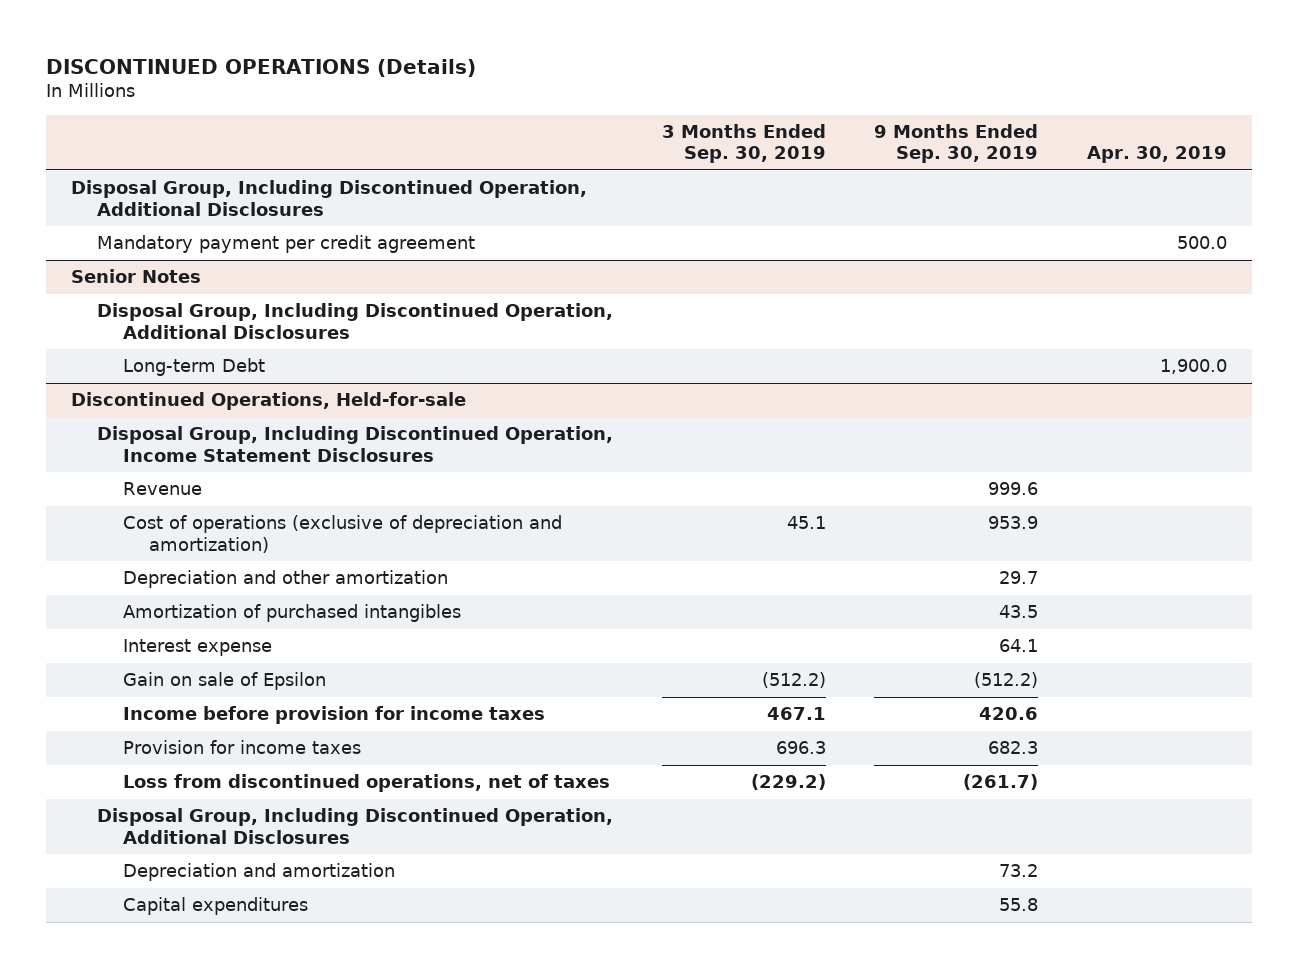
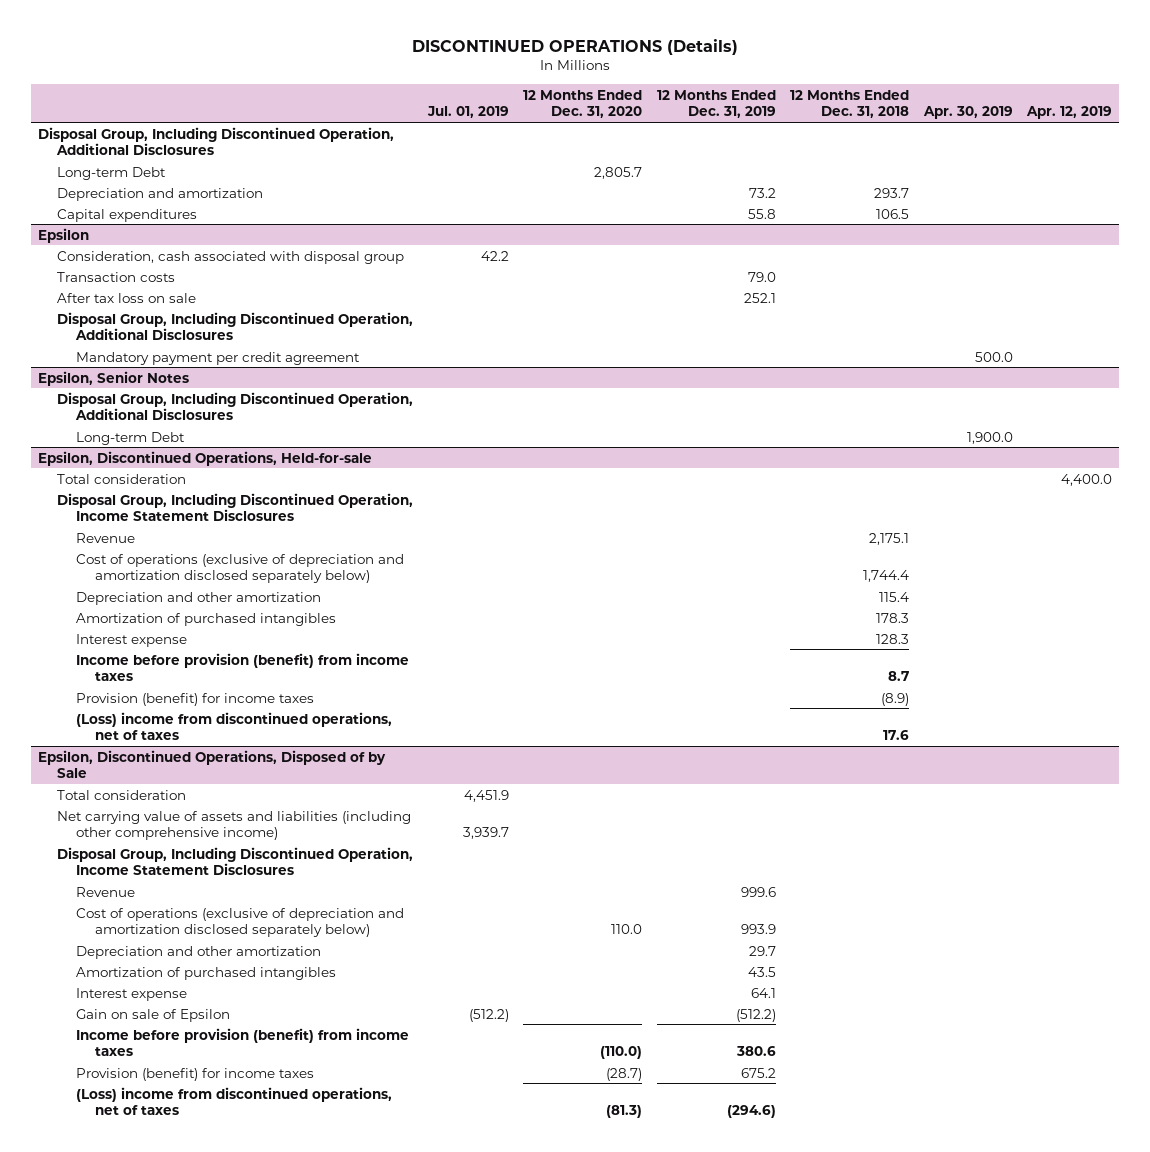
[661,123,826,164] 3 Months Ended Sep. 30, 2019 -> none
[874,123,1039,164] 9 Months Ended Sep. 30, 2019 -> none
none -> [426,106,509,119] Jul. 01, 2019
none -> [523,89,643,119] 12 Months Ended Dec. 31, 2020
none -> [656,89,776,119] 12 Months Ended Dec. 31, 2019
none -> [790,89,910,119] 12 Months Ended Dec. 31, 2018
none -> [1026,106,1113,120] Apr. 12, 2019
[96,235,475,254] Mandatory payment per credit agreement -> none
none -> [57,166,167,180] Long-term Debt
none -> [57,187,264,201] Depreciation and amortization
none -> [57,208,198,222] Capital expenditures
none -> [37,227,89,243] Epsilon
none -> [57,250,405,264] Consideration, cash associated with disposal group
none -> [57,271,176,282] Transaction costs
none -> [57,292,197,303] After tax loss on sale
none -> [57,311,414,341] Disposal Group, Including Discontinued Operation, Additional Disclosures
none -> [76,351,361,365] Mandatory payment per credit agreement
[70,269,201,284] Senior Notes -> [37,370,189,386] Epsilon, Senior Notes
[70,392,466,411] Discontinued Operations, Held-for-sale -> [37,450,372,466] Epsilon, Discontinued Operations, Held-for-sale
none -> [57,473,187,484] Total consideration
[123,515,563,553] Cost of operations (exclusive of depreciation and amortization) -> [76,553,405,584] Cost of operations (exclusive of depreciation and amortization disclosed separately below)
[123,672,327,691] Gain on sale of Epsilon -> none
[96,808,613,844] Disposal Group, Including Discontinued Operation, Additional Disclosures -> none
[123,863,396,882] Depreciation and amortization -> none
[123,897,309,916] Capital expenditures -> none
[123,706,546,725] Income before provision for income taxes -> [76,652,410,682] Income before provision (benefit) from income taxes
[123,740,362,755] Provision for income taxes -> [76,692,315,706] Provision (benefit) for income taxes
[123,774,611,793] Loss from discontinued operations, net of taxes -> [76,711,393,741] (Loss) income from discontinued operations, net of taxes
none -> [37,749,386,779] Epsilon, Discontinued Operations, Disposed of by Sale
none -> [57,789,187,800] Total consideration
none -> [57,810,412,841] Net carrying value of assets and liabilities (including other comprehensive income)
none -> [57,846,414,876] Disposal Group, Including Discontinued Operation, Income Statement Disclosures
none -> [76,886,136,897] Revenue
none -> [76,907,405,938] Cost of operations (exclusive of depreciation and amortization disclosed separately below)
none -> [76,945,322,959] Depreciation and other amortization
none -> [76,966,337,980] Amortization of purchased intangibles
none -> [76,987,188,1001] Interest expense
none -> [76,1008,231,1022] Gain on sale of Epsilon
none -> [76,1027,410,1057] Income before provision (benefit) from income taxes
none -> [76,1067,315,1081] Provision (benefit) for income taxes
none -> [76,1086,393,1116] (Loss) income from discontinued operations, net of taxes

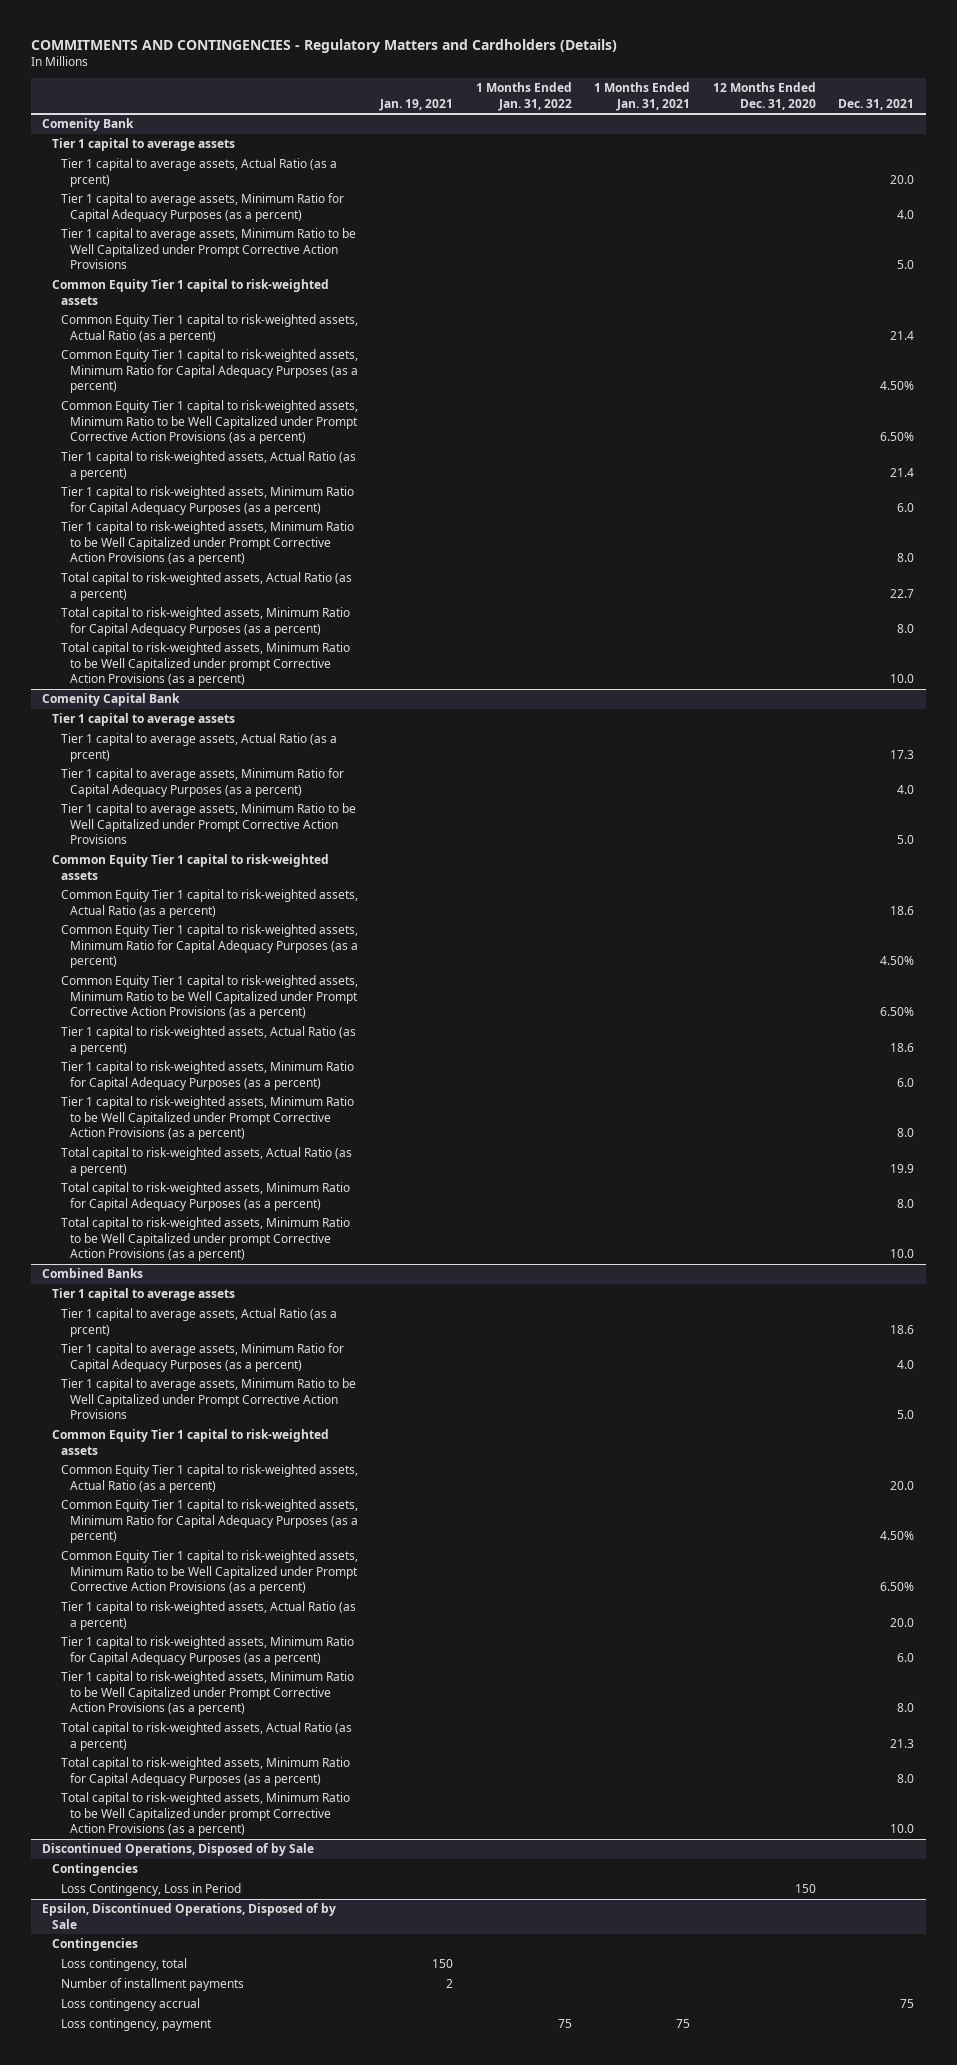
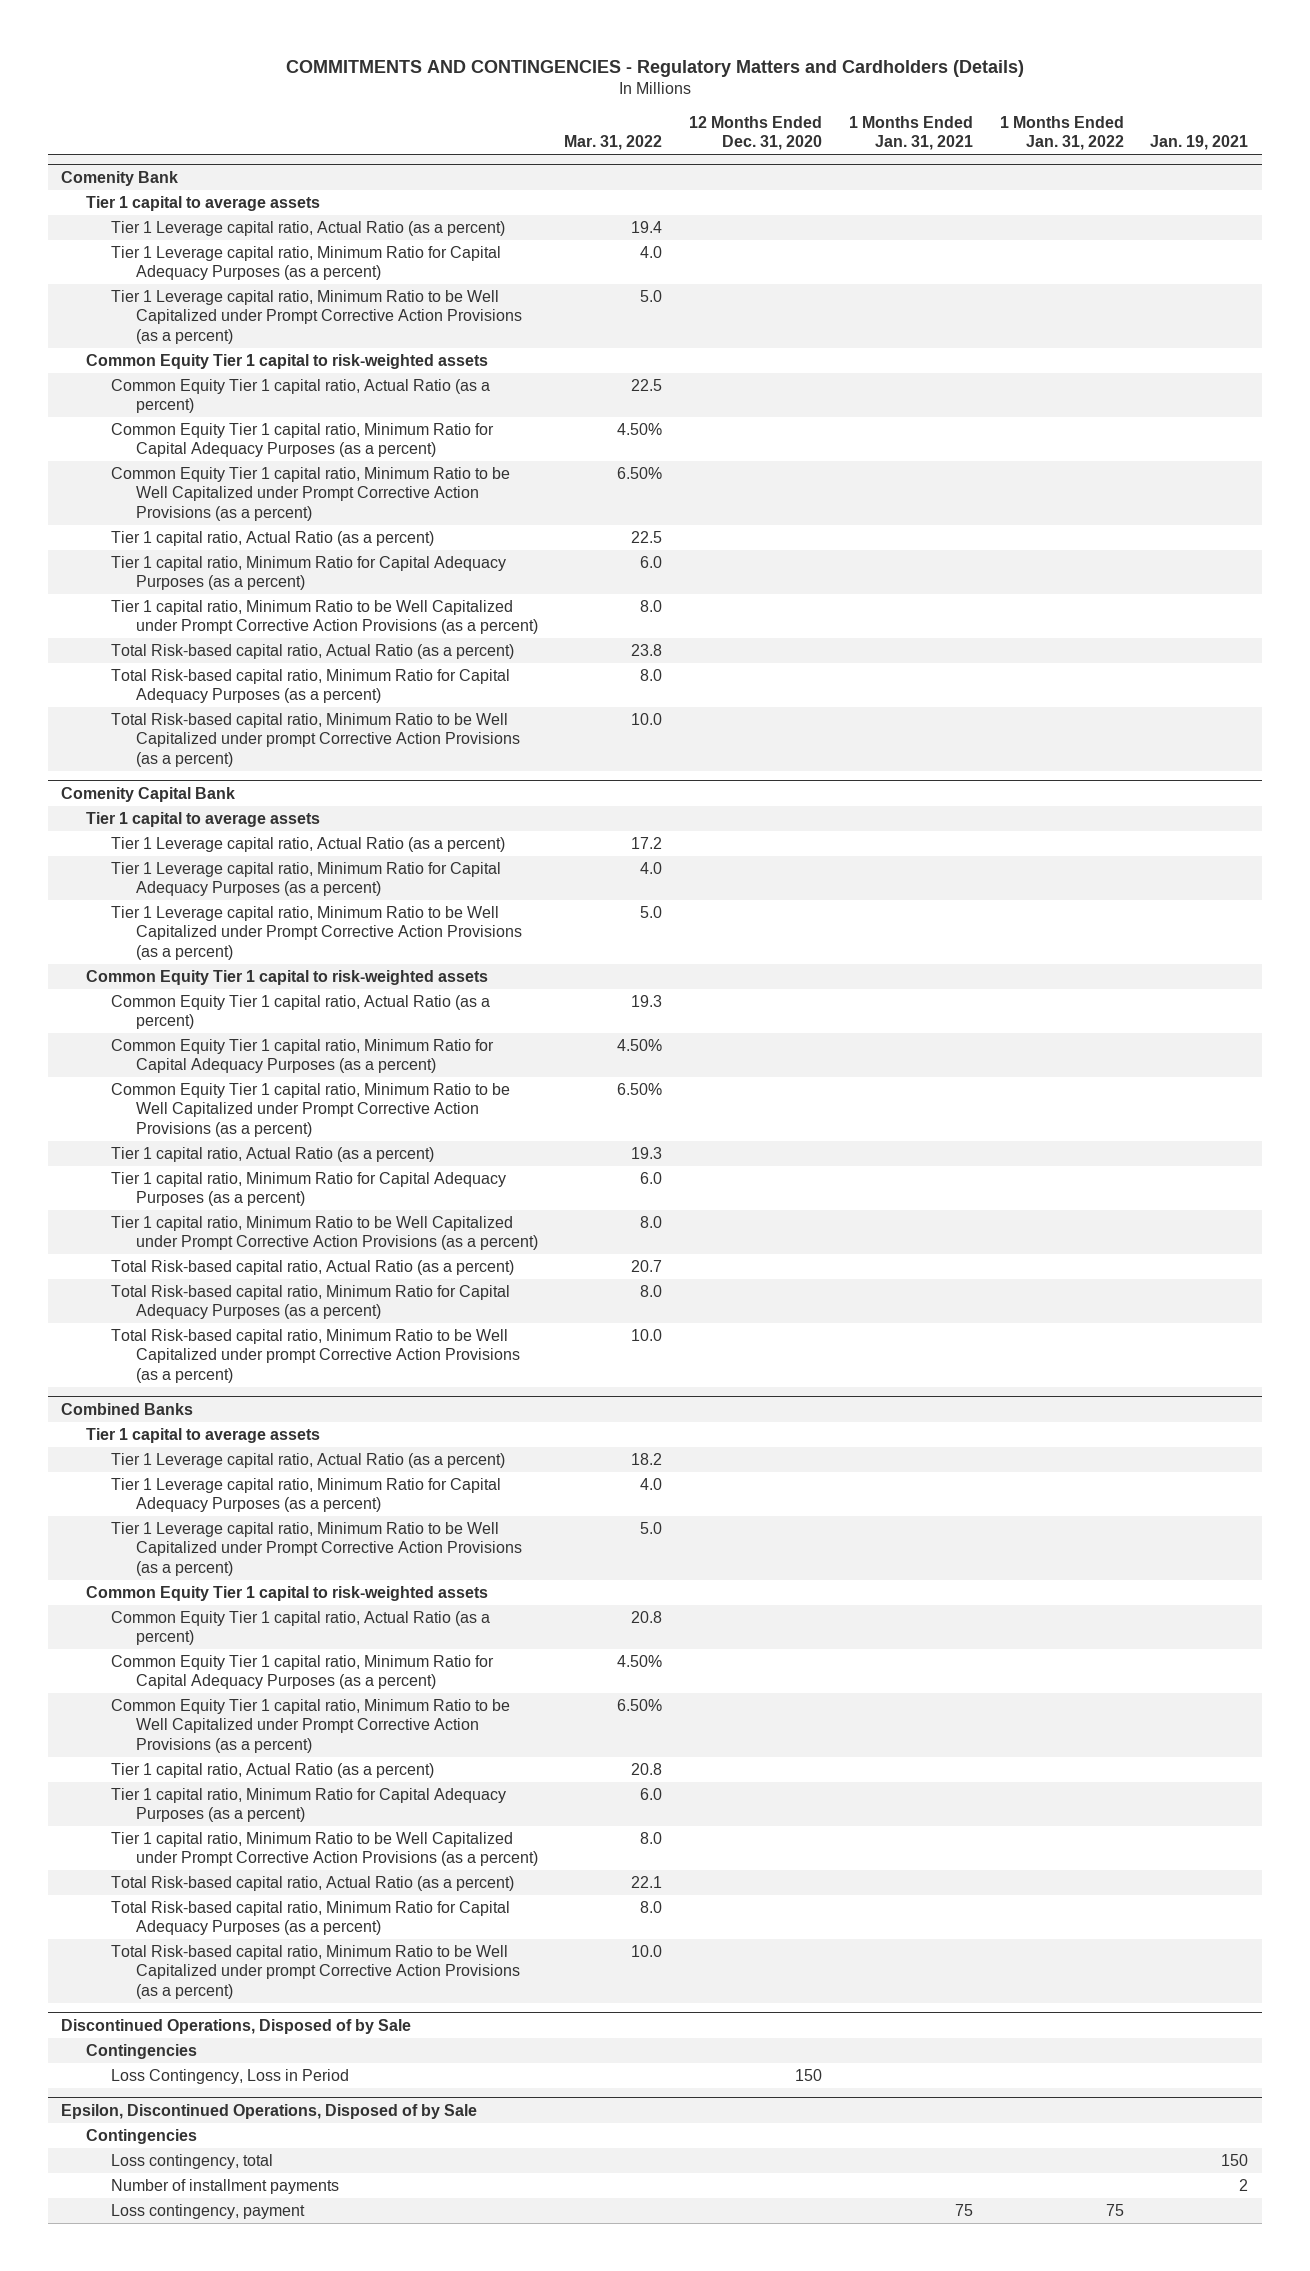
[838,98,915,110] Dec. 31, 2021 -> none
none -> [564,135,663,151] Mar. 31, 2022
[60,158,337,187] Tier 1 capital to average assets, Actual Ratio (as a prcent) -> [111,220,506,236] Tier 1 Leverage capital ratio, Actual Ratio (as a percent)
[60,193,344,222] Tier 1 capital to average assets, Minimum Ratio for Capital Adequacy Purposes (as a percent) -> [111,245,502,281] Tier 1 Leverage capital ratio, Minimum Ratio for Capital Adequacy Purposes (as a percent)
[60,228,356,270] Tier 1 capital to average assets, Minimum Ratio to be Well Capitalized under Prompt Corrective Action Provisions -> [111,289,522,344] Tier 1 Leverage capital ratio, Minimum Ratio to be Well Capitalized under Prompt Corrective Action Provisions (as a percent)
[60,314,358,343] Common Equity Tier 1 capital to risk-weighted assets, Actual Ratio (as a percent) -> [111,378,491,414] Common Equity Tier 1 capital ratio, Actual Ratio (as a percent)
[60,349,358,394] Common Equity Tier 1 capital to risk-weighted assets, Minimum Ratio for Capital Adequacy Purposes (as a percent) -> [111,422,495,458] Common Equity Tier 1 capital ratio, Minimum Ratio for Capital Adequacy Purposes (as a percent)
[60,400,358,445] Common Equity Tier 1 capital to risk-weighted assets, Minimum Ratio to be Well Capitalized under Prompt Corrective Action Provisions (as a percent) -> [111,466,511,521] Common Equity Tier 1 capital ratio, Minimum Ratio to be Well Capitalized under Prompt Corrective Action Provisions (as a percent)
[60,451,356,480] Tier 1 capital to risk-weighted assets, Actual Ratio (as a percent) -> [111,530,435,546] Tier 1 capital ratio, Actual Ratio (as a percent)
[60,486,354,515] Tier 1 capital to risk-weighted assets, Minimum Ratio for Capital Adequacy Purposes (as a percent) -> [111,555,507,591] Tier 1 capital ratio, Minimum Ratio for Capital Adequacy Purposes (as a percent)
[60,521,354,566] Tier 1 capital to risk-weighted assets, Minimum Ratio to be Well Capitalized under Prompt Corrective Action Provisions (as a percent) -> [111,599,538,635] Tier 1 capital ratio, Minimum Ratio to be Well Capitalized under Prompt Corrective Action Provisions (as a percent)
[60,572,352,601] Total capital to risk-weighted assets, Actual Ratio (as a percent) -> [111,643,515,659] Total Risk-based capital ratio, Actual Ratio (as a percent)
[60,607,350,636] Total capital to risk-weighted assets, Minimum Ratio for Capital Adequacy Purposes (as a percent) -> [111,668,511,704] Total Risk-based capital ratio, Minimum Ratio for Capital Adequacy Purposes (as a percent)
[60,642,350,687] Total capital to risk-weighted assets, Minimum Ratio to be Well Capitalized under prompt Corrective Action Provisions (as a percent) -> [111,712,520,767] Total Risk-based capital ratio, Minimum Ratio to be Well Capitalized under prompt Corrective Action Provisions (as a percent)
[60,733,337,762] Tier 1 capital to average assets, Actual Ratio (as a prcent) -> [111,836,506,852] Tier 1 Leverage capital ratio, Actual Ratio (as a percent)
[60,768,344,797] Tier 1 capital to average assets, Minimum Ratio for Capital Adequacy Purposes (as a percent) -> [111,861,502,897] Tier 1 Leverage capital ratio, Minimum Ratio for Capital Adequacy Purposes (as a percent)
[60,803,356,845] Tier 1 capital to average assets, Minimum Ratio to be Well Capitalized under Prompt Corrective Action Provisions -> [111,905,522,960] Tier 1 Leverage capital ratio, Minimum Ratio to be Well Capitalized under Prompt Corrective Action Provisions (as a percent)
[60,889,358,918] Common Equity Tier 1 capital to risk-weighted assets, Actual Ratio (as a percent) -> [111,994,491,1030] Common Equity Tier 1 capital ratio, Actual Ratio (as a percent)
[60,924,358,969] Common Equity Tier 1 capital to risk-weighted assets, Minimum Ratio for Capital Adequacy Purposes (as a percent) -> [111,1038,495,1074] Common Equity Tier 1 capital ratio, Minimum Ratio for Capital Adequacy Purposes (as a percent)
[60,975,358,1020] Common Equity Tier 1 capital to risk-weighted assets, Minimum Ratio to be Well Capitalized under Prompt Corrective Action Provisions (as a percent) -> [111,1082,511,1137] Common Equity Tier 1 capital ratio, Minimum Ratio to be Well Capitalized under Prompt Corrective Action Provisions (as a percent)
[60,1026,356,1055] Tier 1 capital to risk-weighted assets, Actual Ratio (as a percent) -> [111,1146,435,1162] Tier 1 capital ratio, Actual Ratio (as a percent)
[60,1061,354,1090] Tier 1 capital to risk-weighted assets, Minimum Ratio for Capital Adequacy Purposes (as a percent) -> [111,1171,507,1207] Tier 1 capital ratio, Minimum Ratio for Capital Adequacy Purposes (as a percent)
[60,1096,354,1141] Tier 1 capital to risk-weighted assets, Minimum Ratio to be Well Capitalized under Prompt Corrective Action Provisions (as a percent) -> [111,1215,538,1251] Tier 1 capital ratio, Minimum Ratio to be Well Capitalized under Prompt Corrective Action Provisions (as a percent)
[60,1147,352,1176] Total capital to risk-weighted assets, Actual Ratio (as a percent) -> [111,1259,515,1275] Total Risk-based capital ratio, Actual Ratio (as a percent)
[60,1182,350,1211] Total capital to risk-weighted assets, Minimum Ratio for Capital Adequacy Purposes (as a percent) -> [111,1284,511,1320] Total Risk-based capital ratio, Minimum Ratio for Capital Adequacy Purposes (as a percent)
[60,1217,350,1262] Total capital to risk-weighted assets, Minimum Ratio to be Well Capitalized under prompt Corrective Action Provisions (as a percent) -> [111,1328,520,1383] Total Risk-based capital ratio, Minimum Ratio to be Well Capitalized under prompt Corrective Action Provisions (as a percent)
[60,1308,337,1337] Tier 1 capital to average assets, Actual Ratio (as a prcent) -> [111,1452,506,1468] Tier 1 Leverage capital ratio, Actual Ratio (as a percent)
[60,1343,344,1372] Tier 1 capital to average assets, Minimum Ratio for Capital Adequacy Purposes (as a percent) -> [111,1477,502,1513] Tier 1 Leverage capital ratio, Minimum Ratio for Capital Adequacy Purposes (as a percent)
[60,1378,356,1420] Tier 1 capital to average assets, Minimum Ratio to be Well Capitalized under Prompt Corrective Action Provisions -> [111,1521,522,1576] Tier 1 Leverage capital ratio, Minimum Ratio to be Well Capitalized under Prompt Corrective Action Provisions (as a percent)
[60,1464,358,1493] Common Equity Tier 1 capital to risk-weighted assets, Actual Ratio (as a percent) -> [111,1610,491,1646] Common Equity Tier 1 capital ratio, Actual Ratio (as a percent)
[60,1499,358,1544] Common Equity Tier 1 capital to risk-weighted assets, Minimum Ratio for Capital Adequacy Purposes (as a percent) -> [111,1654,495,1690] Common Equity Tier 1 capital ratio, Minimum Ratio for Capital Adequacy Purposes (as a percent)
[60,1550,358,1595] Common Equity Tier 1 capital to risk-weighted assets, Minimum Ratio to be Well Capitalized under Prompt Corrective Action Provisions (as a percent) -> [111,1698,511,1753] Common Equity Tier 1 capital ratio, Minimum Ratio to be Well Capitalized under Prompt Corrective Action Provisions (as a percent)
[60,1601,356,1630] Tier 1 capital to risk-weighted assets, Actual Ratio (as a percent) -> [111,1762,435,1778] Tier 1 capital ratio, Actual Ratio (as a percent)
[60,1636,354,1665] Tier 1 capital to risk-weighted assets, Minimum Ratio for Capital Adequacy Purposes (as a percent) -> [111,1787,507,1823] Tier 1 capital ratio, Minimum Ratio for Capital Adequacy Purposes (as a percent)
[60,1671,354,1716] Tier 1 capital to risk-weighted assets, Minimum Ratio to be Well Capitalized under Prompt Corrective Action Provisions (as a percent) -> [111,1831,538,1867] Tier 1 capital ratio, Minimum Ratio to be Well Capitalized under Prompt Corrective Action Provisions (as a percent)
[60,1722,352,1751] Total capital to risk-weighted assets, Actual Ratio (as a percent) -> [111,1875,515,1891] Total Risk-based capital ratio, Actual Ratio (as a percent)
[60,1757,350,1786] Total capital to risk-weighted assets, Minimum Ratio for Capital Adequacy Purposes (as a percent) -> [111,1900,511,1936] Total Risk-based capital ratio, Minimum Ratio for Capital Adequacy Purposes (as a percent)
[60,1792,350,1837] Total capital to risk-weighted assets, Minimum Ratio to be Well Capitalized under prompt Corrective Action Provisions (as a percent) -> [111,1944,520,1999] Total Risk-based capital ratio, Minimum Ratio to be Well Capitalized under prompt Corrective Action Provisions (as a percent)
[60,1998,200,2012] Loss contingency accrual -> none

